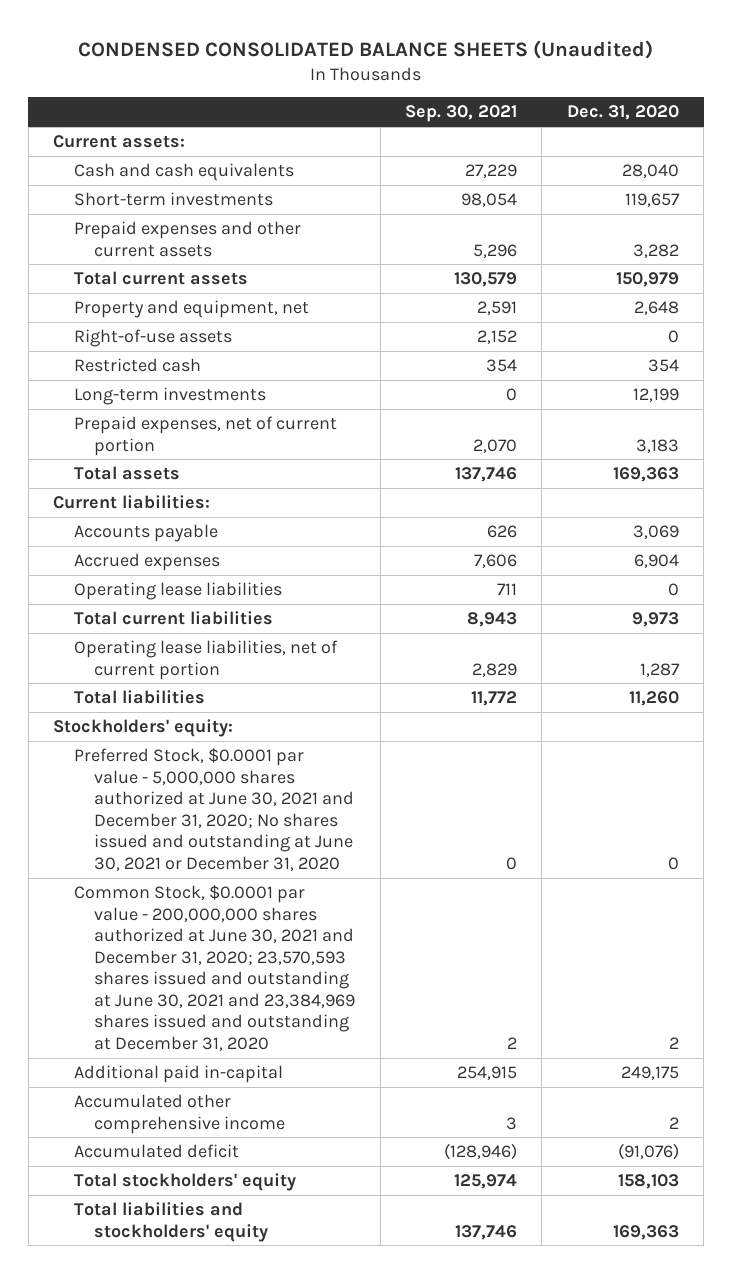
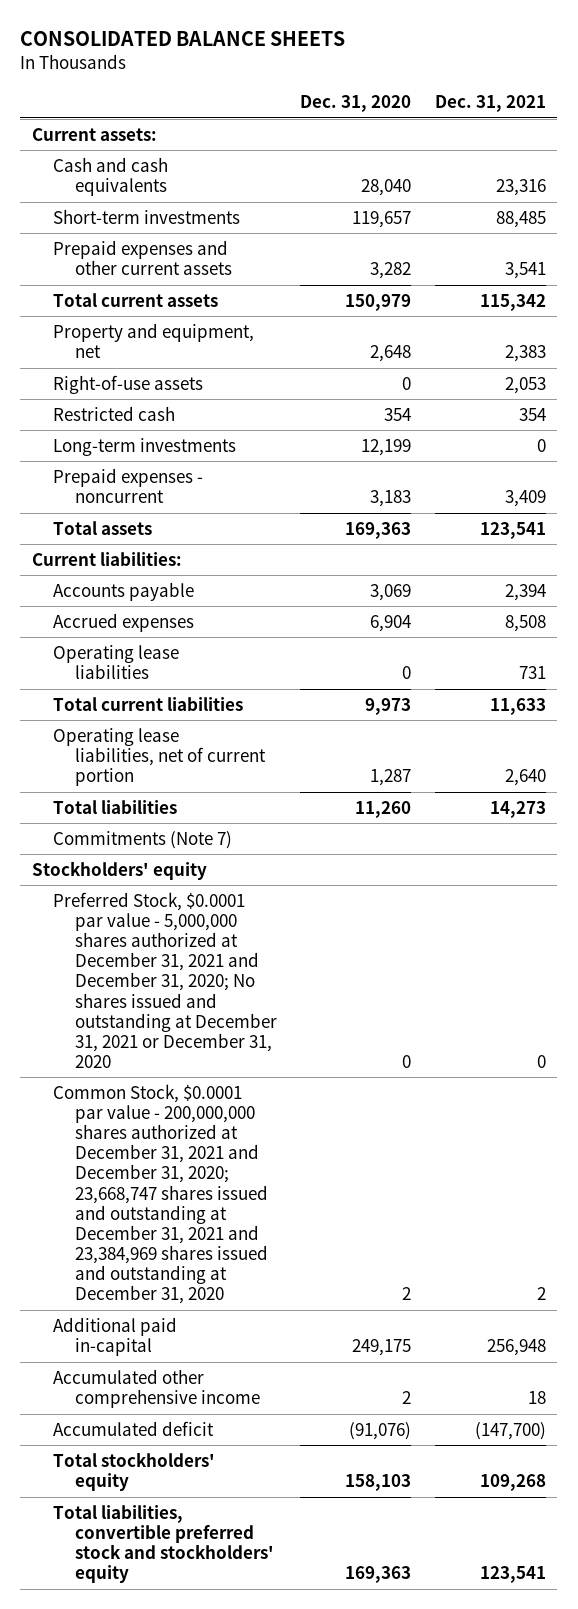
[77,39,653,59] CONDENSED CONSOLIDATED BALANCE SHEETS (Unaudited) -> [20,31,346,47] CONSOLIDATED BALANCE SHEETS
[405,105,518,123] Sep. 30, 2021 -> none
none -> [434,95,546,113] Dec. 31, 2021
[73,415,337,456] Prepaid expenses, net of current portion -> [53,467,204,504] Prepaid expenses - noncurrent
none -> [53,830,233,849] Commitments (Note 7)
[53,718,234,737] Stockholders' equity: -> [31,860,207,880] Stockholders' equity
[73,747,355,871] Preferred Stock, $0.0001 par value - 5,000,000 shares authorized at June 30, 2021 and December 31, 2020; No shares issued and outstanding at June 30, 2021 or December 31, 2020 -> [53,891,277,1068] Preferred Stock, $0.0001 par value - 5,000,000 shares authorized at December 31, 2021 and December 31, 2020; No shares issued and outstanding at December 31, 2021 or December 31, 2020
[73,884,356,1052] Common Stock, $0.0001 par value - 200,000,000 shares authorized at June 30, 2021 and December 31, 2020; 23,570,593 shares issued and outstanding at June 30, 2021 and 23,384,969 shares issued and outstanding at December 31, 2020 -> [53,1083,268,1305] Common Stock, $0.0001 par value - 200,000,000 shares authorized at December 31, 2021 and December 31, 2020; 23,668,747 shares issued and outstanding at December 31, 2021 and 23,384,969 shares issued and outstanding at December 31, 2020
[73,1201,269,1242] Total liabilities and stockholders' equity -> [53,1504,274,1584] Total liabilities, convertible preferred stock and stockholders' equity

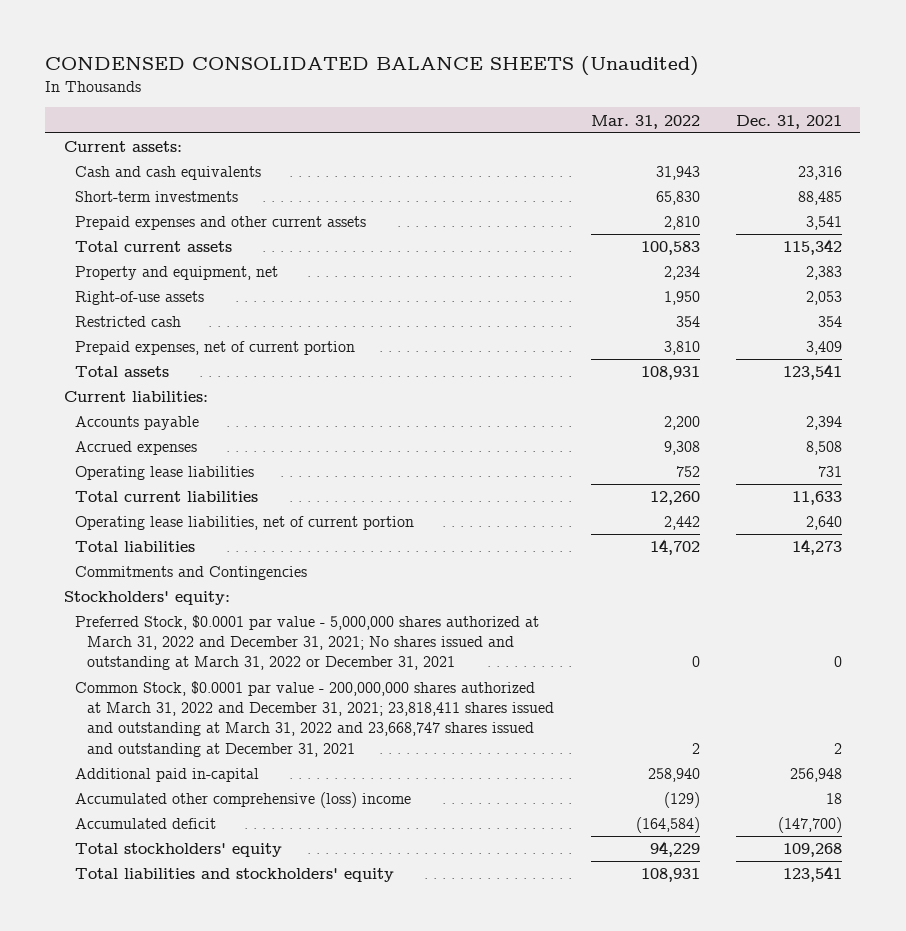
[20,31,346,47] CONSOLIDATED BALANCE SHEETS -> [45,55,700,76] CONDENSED CONSOLIDATED BALANCE SHEETS (Unaudited)
[300,95,412,113] Dec. 31, 2020 -> none
none -> [590,114,700,129] Mar. 31, 2022
[53,437,237,456] Long-term investments -> none
[53,467,204,504] Prepaid expenses - noncurrent -> [75,341,356,356] Prepaid expenses, net of current portion
[53,830,233,849] Commitments (Note 7) -> [75,566,308,581] Commitments and Contingencies
[31,860,207,880] Stockholders' equity -> [63,591,230,606] Stockholders' equity:
[53,891,277,1068] Preferred Stock, $0.0001 par value - 5,000,000 shares authorized at December 31, 2021 and December 31, 2020; No shares issued and outstanding at December 31, 2021 or December 31, 2020 -> [75,615,540,671] Preferred Stock, $0.0001 par value - 5,000,000 shares authorized at March 31, 2022 and December 31, 2021; No shares issued and outstanding at March 31, 2022 or December 31, 2021
[53,1083,268,1305] Common Stock, $0.0001 par value - 200,000,000 shares authorized at December 31, 2021 and December 31, 2020; 23,668,747 shares issued and outstanding at December 31, 2021 and 23,384,969 shares issued and outstanding at December 31, 2020 -> [75,681,554,757] Common Stock, $0.0001 par value - 200,000,000 shares authorized at March 31, 2022 and December 31, 2021; 23,818,411 shares issued and outstanding at March 31, 2022 and 23,668,747 shares issued and outstanding at December 31, 2021
[53,1368,260,1409] Accumulated other comprehensive income -> [75,792,412,809] Accumulated other comprehensive (loss) income
[53,1504,274,1584] Total liabilities, convertible preferred stock and stockholders' equity -> [75,868,395,883] Total liabilities and stockholders' equity

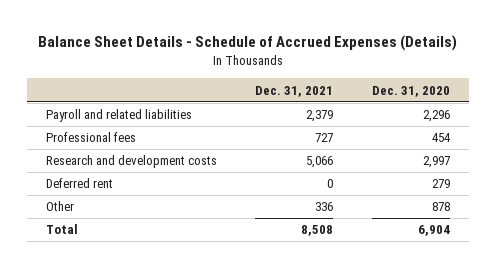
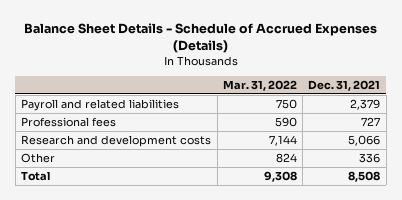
[371,85,450,97] Dec. 31, 2020 -> none
none -> [222,79,297,91] Mar. 31, 2022
[45,178,113,189] Deferred rent -> none

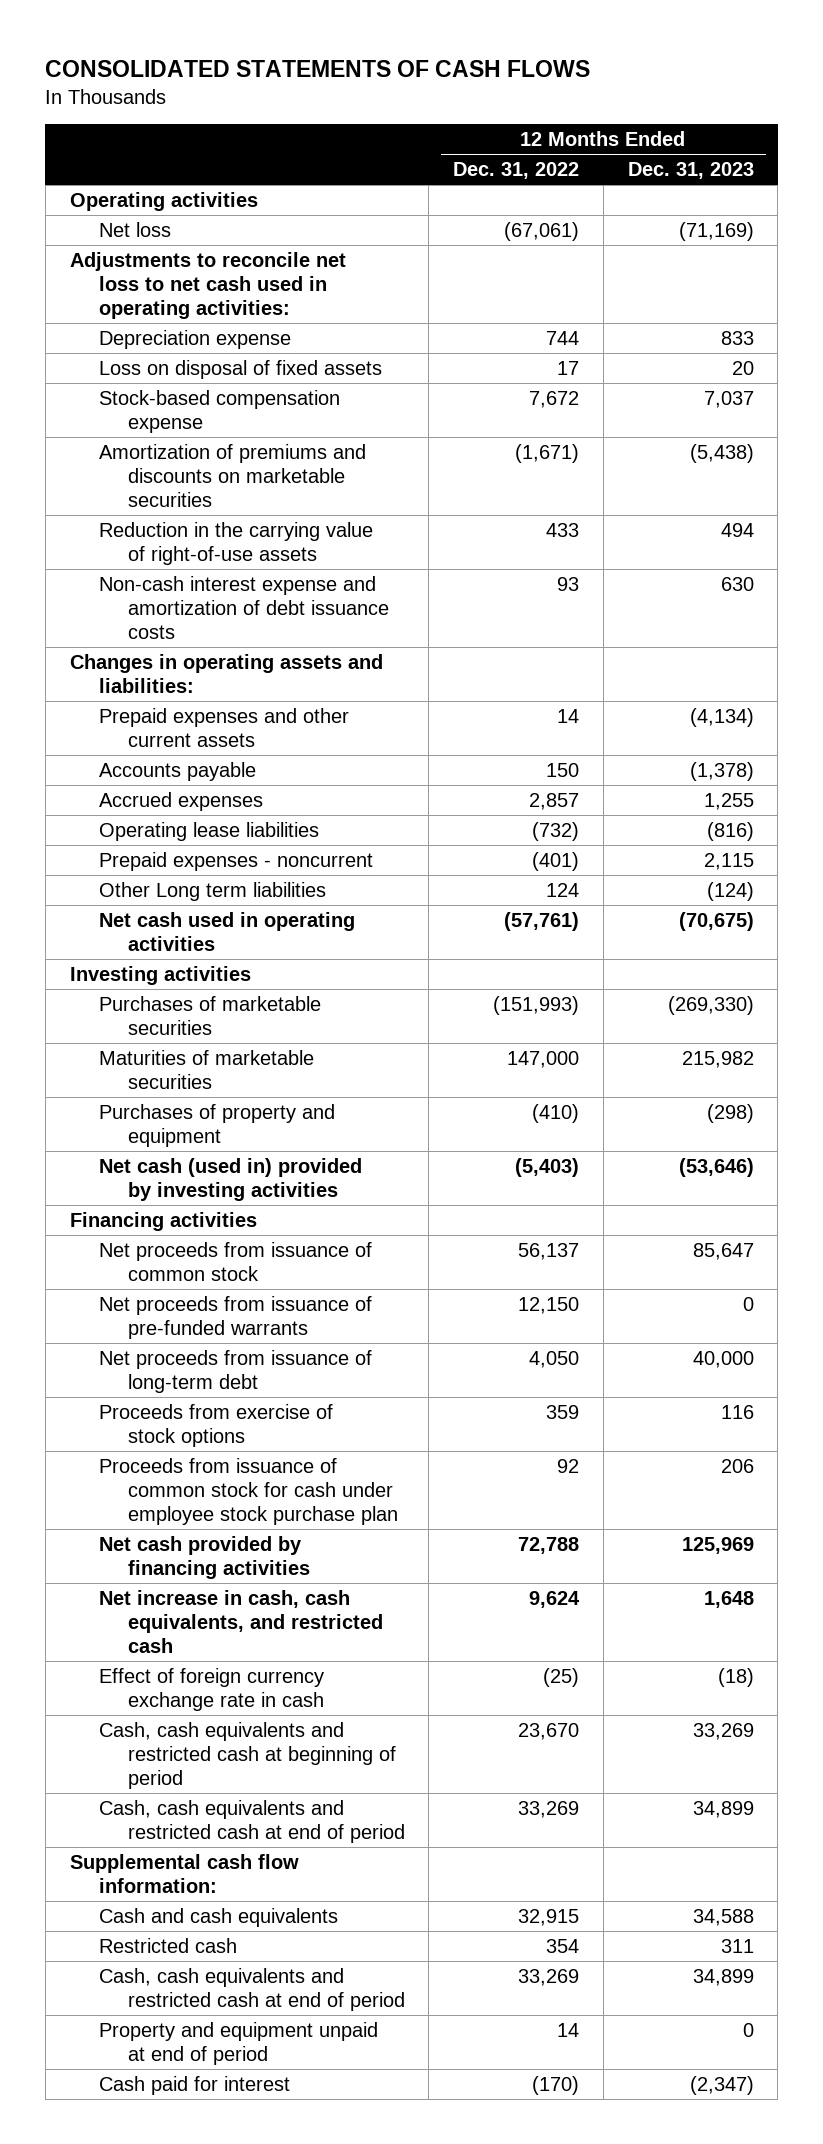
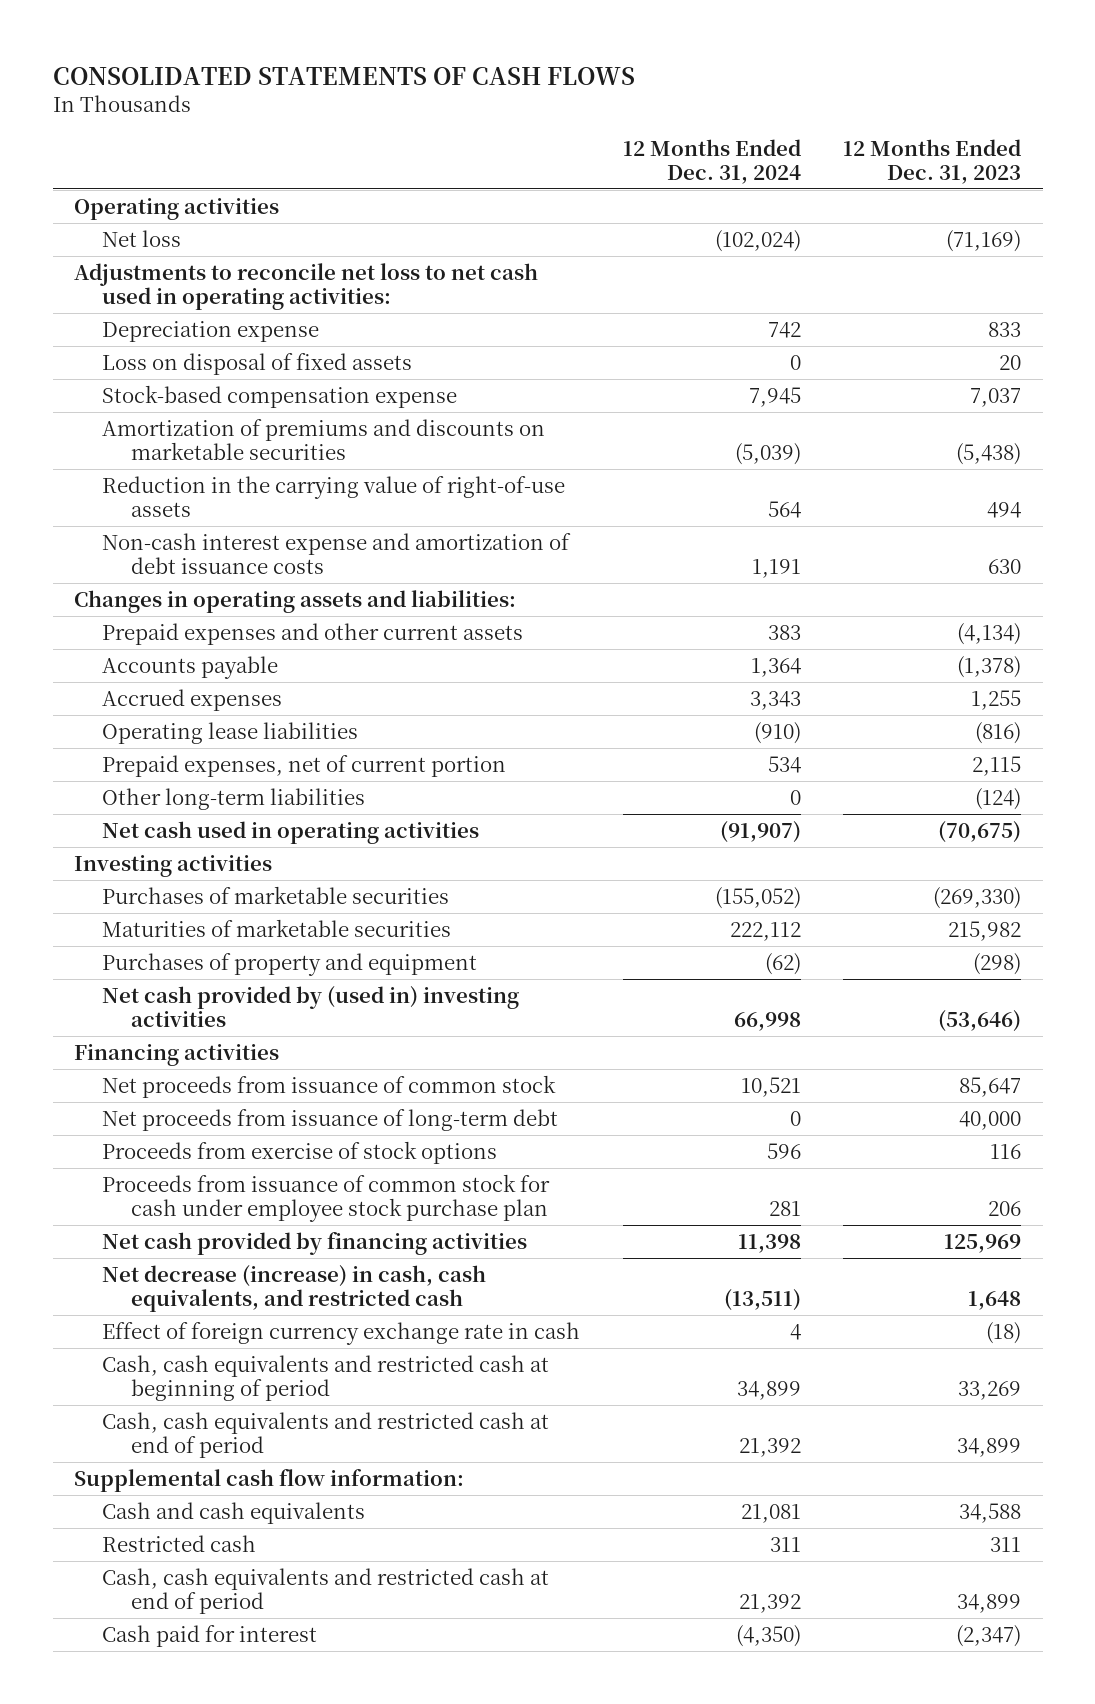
[453,162,580,180] Dec. 31, 2022 -> none
none -> [622,139,801,184] 12 Months Ended Dec. 31, 2024
[98,852,373,872] Prepaid expenses - noncurrent -> [102,754,507,777] Prepaid expenses, net of current portion
[98,882,326,902] Other Long term liabilities -> [102,787,366,810] Other long-term liabilities
[98,1158,362,1201] Net cash (used in) provided by investing activities -> [102,985,520,1027] Net cash provided by (used in) investing activities
[98,1296,372,1339] Net proceeds from issuance of pre-funded warrants -> none
[98,1590,383,1653] Net increase in cash, cash equivalents, and restricted cash -> [102,1264,487,1312] Net decrease (increase) in cash, cash equivalents, and restricted cash
[98,2022,378,2065] Property and equipment unpaid at end of period -> none

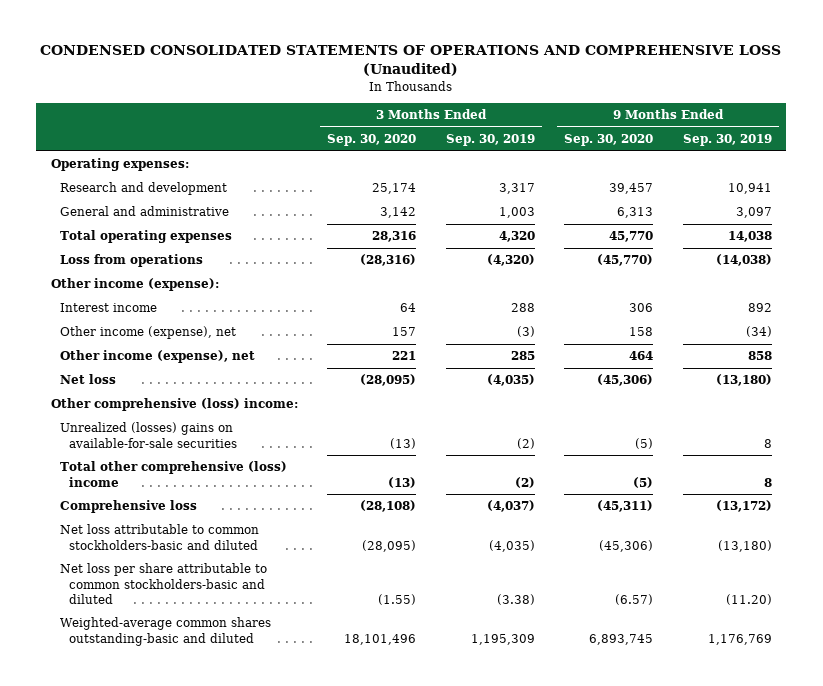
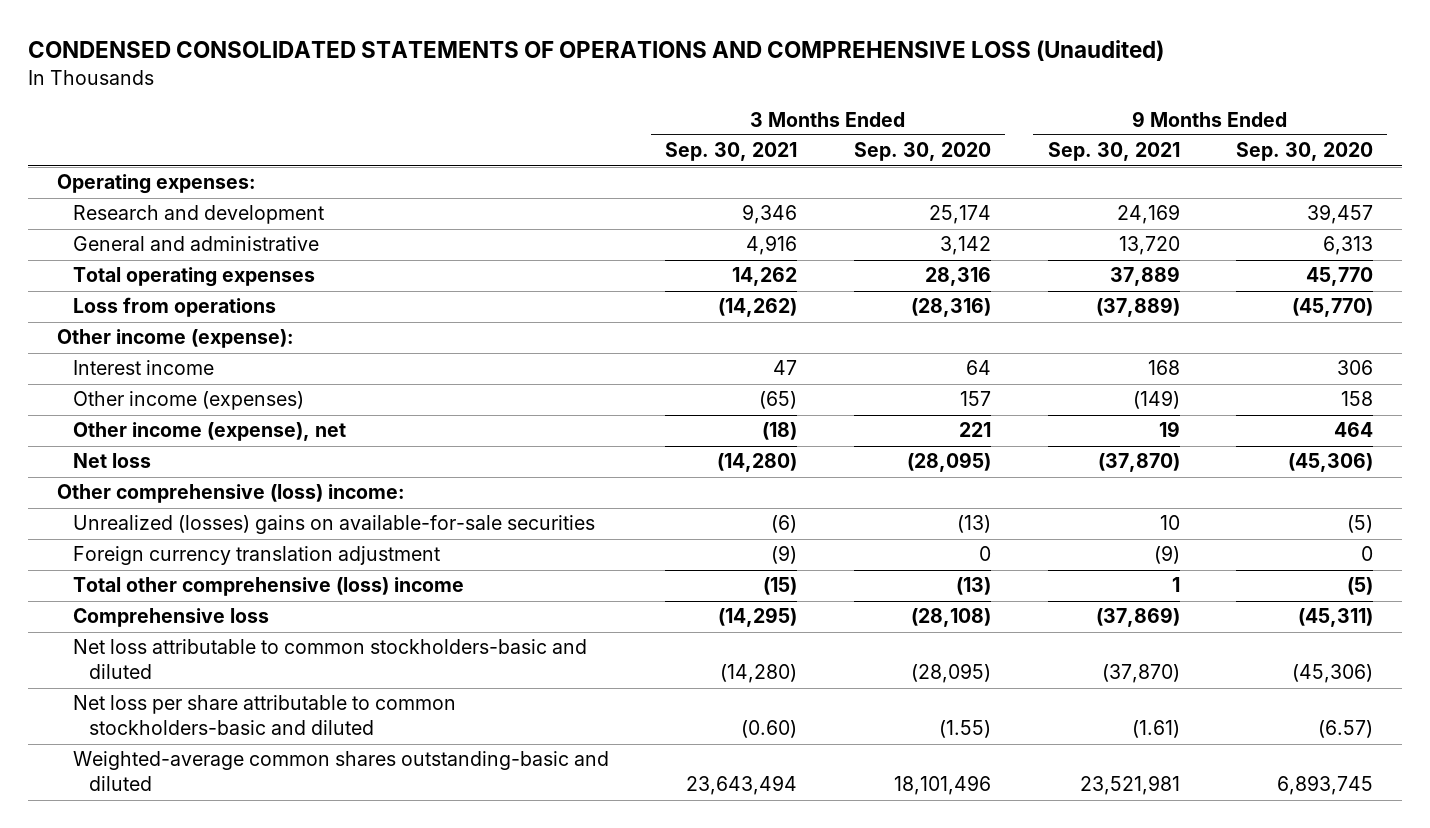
[445,134,535,147] Sep. 30, 2019 -> none
[682,134,772,147] Sep. 30, 2019 -> none
none -> [665,142,798,162] Sep. 30, 2021
none -> [1047,142,1180,162] Sep. 30, 2021
[60,326,237,340] Other income (expense), net -> [72,391,304,411] Other income (expenses)
none -> [72,546,440,566] Foreign currency translation adjustment

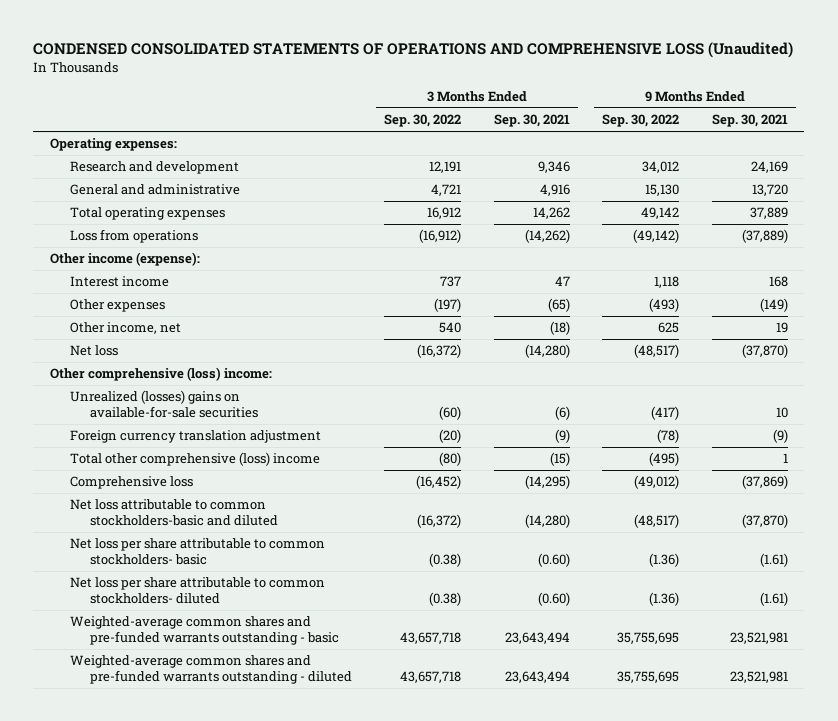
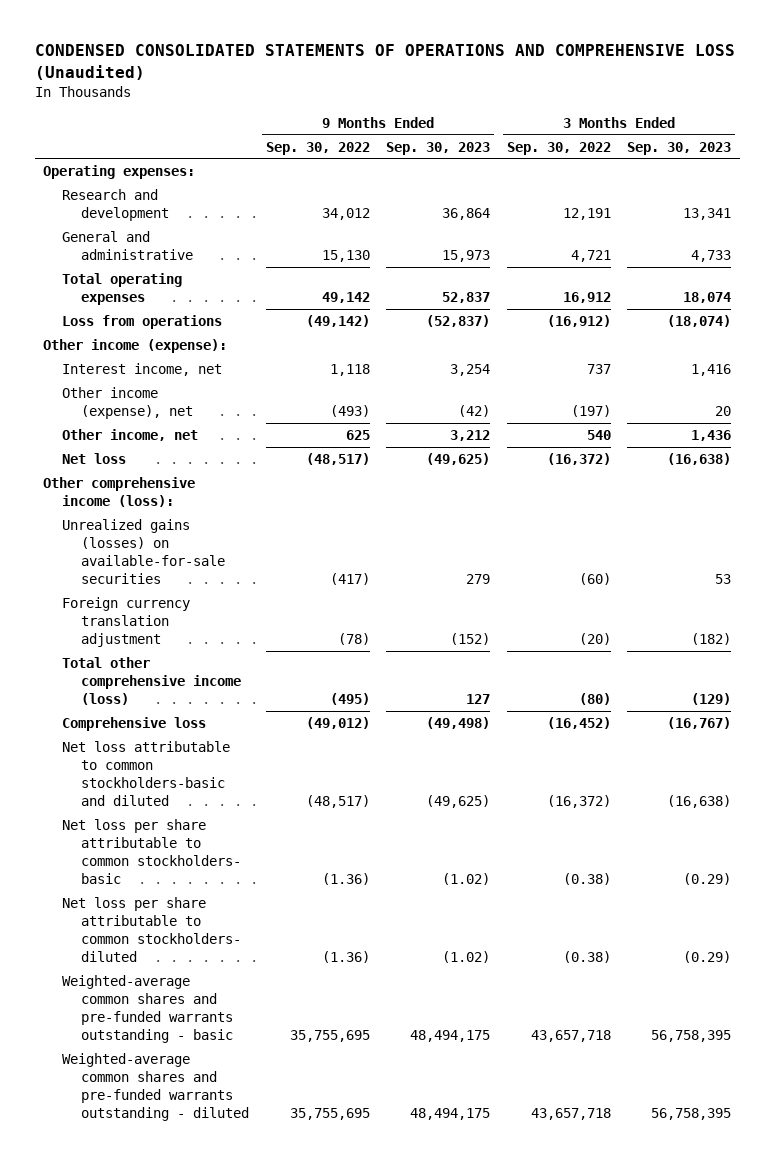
[493,114,570,128] Sep. 30, 2021 -> none
[711,114,788,128] Sep. 30, 2021 -> none
none -> [386,141,491,155] Sep. 30, 2023
none -> [627,141,732,155] Sep. 30, 2023
[69,276,169,288] Interest income -> [62,362,223,376] Interest income, net
[69,299,165,313] Other expenses -> [62,386,194,420] Other income (expense), net
[49,367,272,382] Other comprehensive (loss) income: -> [42,476,195,508] Other comprehensive income (loss):
[69,390,258,419] Unrealized (losses) gains on available-for-sale securities -> [62,518,226,585] Unrealized gains (losses) on available-for-sale securities
[69,452,320,467] Total other comprehensive (loss) income -> [62,656,242,706] Total other comprehensive income (loss)

